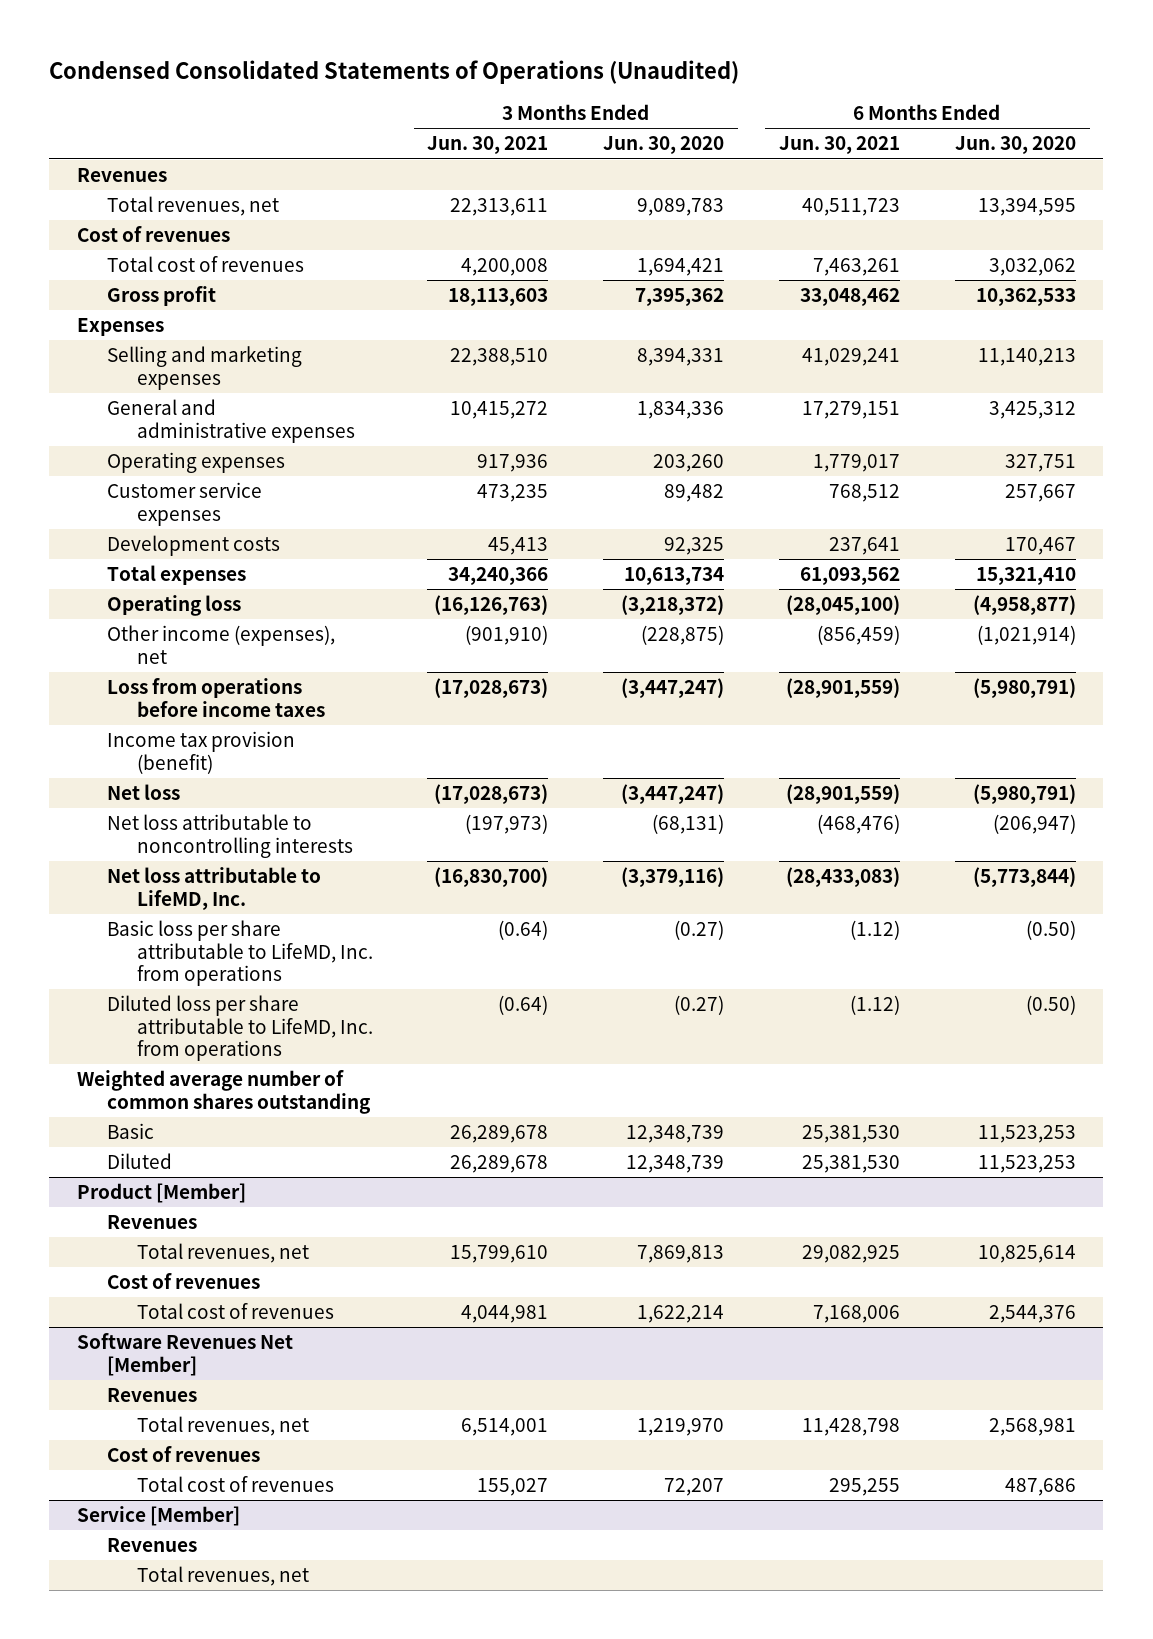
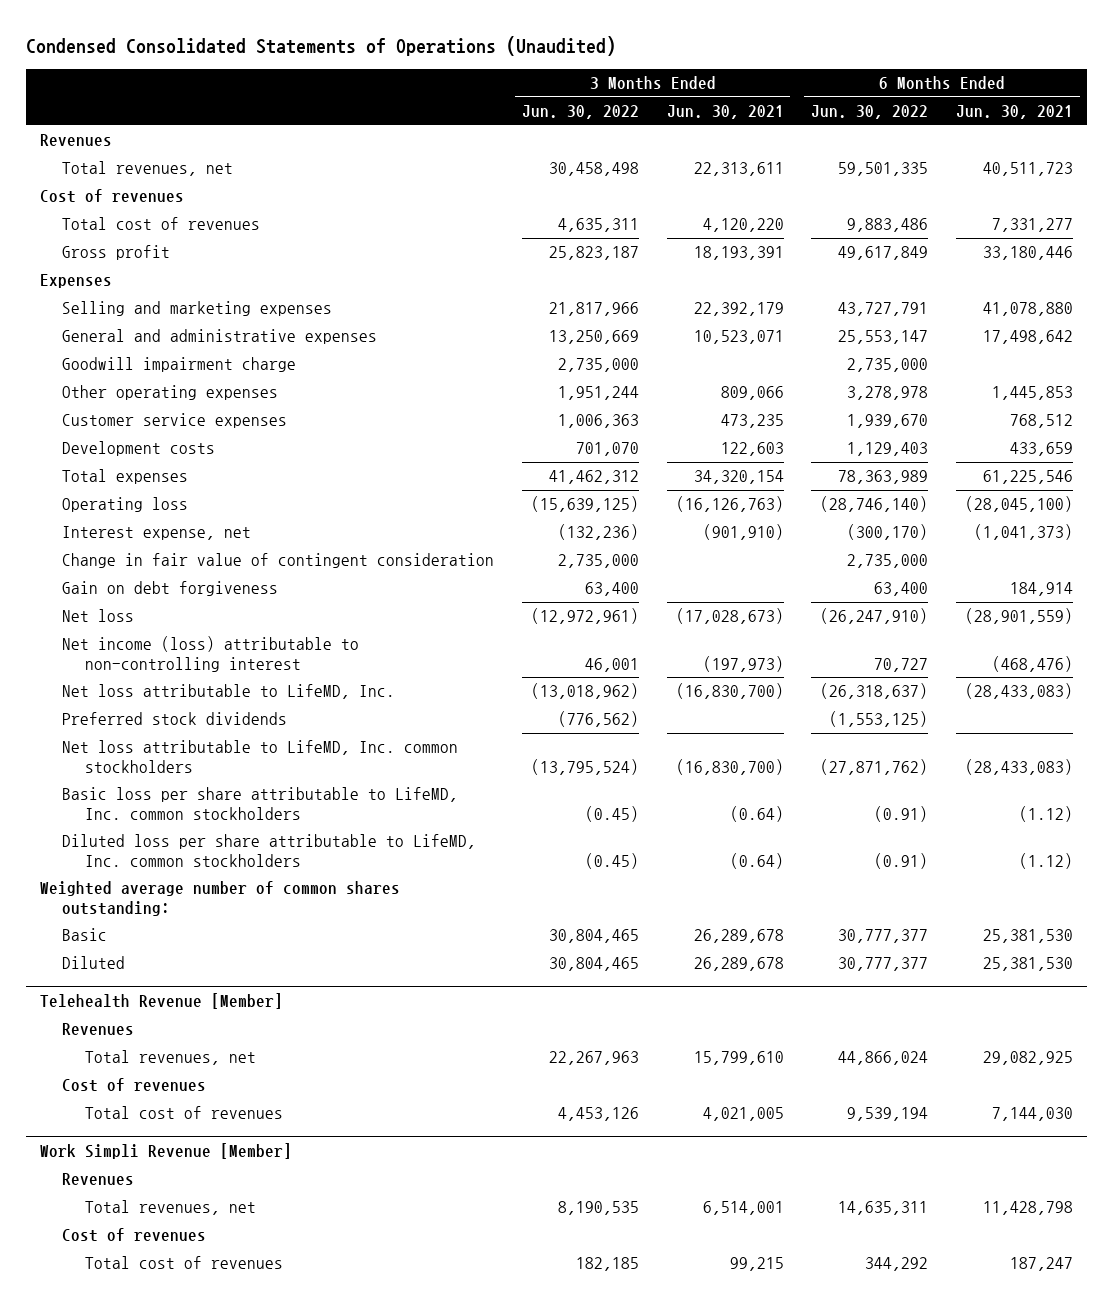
[603,136,725,155] Jun. 30, 2020 -> none
[954,136,1076,155] Jun. 30, 2020 -> none
none -> [521,105,639,120] Jun. 30, 2022
none -> [811,105,929,120] Jun. 30, 2022
[461,258,549,277] 4,200,008 -> [702,218,784,233] 4,120,220
[813,258,901,277] 7,463,261 -> [991,218,1073,233] 7,331,277
[448,288,549,307] 18,113,603 -> [693,246,784,261] 18,193,391
[800,288,901,307] 33,048,462 -> [982,246,1073,261] 33,180,446
[450,348,549,367] 22,388,510 -> [693,302,784,317] 22,392,179
[802,348,901,367] 41,029,241 -> [982,302,1073,317] 41,078,880
[450,401,549,420] 10,415,272 -> [693,330,784,345] 10,523,071
[802,401,901,420] 17,279,151 -> [982,330,1073,345] 17,498,642
none -> [62,357,297,373] Goodwill impairment charge
[106,452,285,474] Operating expenses -> [62,385,279,401] Other operating expenses
[477,454,549,473] 917,936 -> [720,386,784,401] 809,066
[813,454,901,473] 1,779,017 -> [991,386,1073,401] 1,445,853
[488,537,549,556] 45,413 -> [720,442,784,457] 122,603
[829,537,901,556] 237,641 -> [1009,442,1073,457] 433,659
[448,567,549,586] 34,240,366 -> [693,470,784,485] 34,320,154
[800,567,901,586] 61,093,562 -> [982,470,1073,485] 61,225,546
[106,625,335,664] Other income (expenses), net -> none
[106,678,325,717] Loss from operations before income taxes -> none
[106,731,295,774] Income tax provision (benefit) -> none
none -> [62,526,252,541] Interest expense, net
none -> [62,553,495,569] Change in fair value of contingent consideration
none -> [62,581,279,597] Gain on debt forgiveness
[106,814,353,858] Net loss attributable to noncontrolling interests -> [62,636,360,672] Net income (loss) attributable to non-controlling interest
none -> [62,712,288,726] Preferred stock dividends
none -> [62,740,459,773] Net loss attributable to LifeMD, Inc. common stockholders
[106,920,373,987] Basic loss per share attributable to LifeMD, Inc. from operations -> [62,787,459,820] Basic loss per share attributable to LifeMD, Inc. common stockholders
[106,995,373,1062] Diluted loss per share attributable to LifeMD, Inc. from operations -> [62,834,477,867] Diluted loss per share attributable to LifeMD, Inc. common stockholders
[76,1070,371,1114] Weighted average number of common shares outstanding -> [39,881,400,916] Weighted average number of common shares outstanding:
[76,1183,246,1204] Product [Member] -> none
none -> [39,993,283,1010] Telehealth Revenue [Member]
[76,1333,293,1376] Software Revenues Net [Member] -> none
[461,1305,549,1324] 4,044,981 -> [702,1107,784,1122] 4,021,005
[813,1305,901,1324] 7,168,006 -> [991,1107,1073,1122] 7,144,030
none -> [39,1143,292,1160] Work Simpli Revenue [Member]
[76,1506,240,1527] Service [Member] -> none
[106,1538,197,1553] Revenues -> none
[136,1566,309,1587] Total revenues, net -> none
[477,1478,549,1497] 155,027 -> [729,1257,784,1272] 99,215
[829,1478,901,1497] 295,255 -> [1009,1257,1073,1272] 187,247

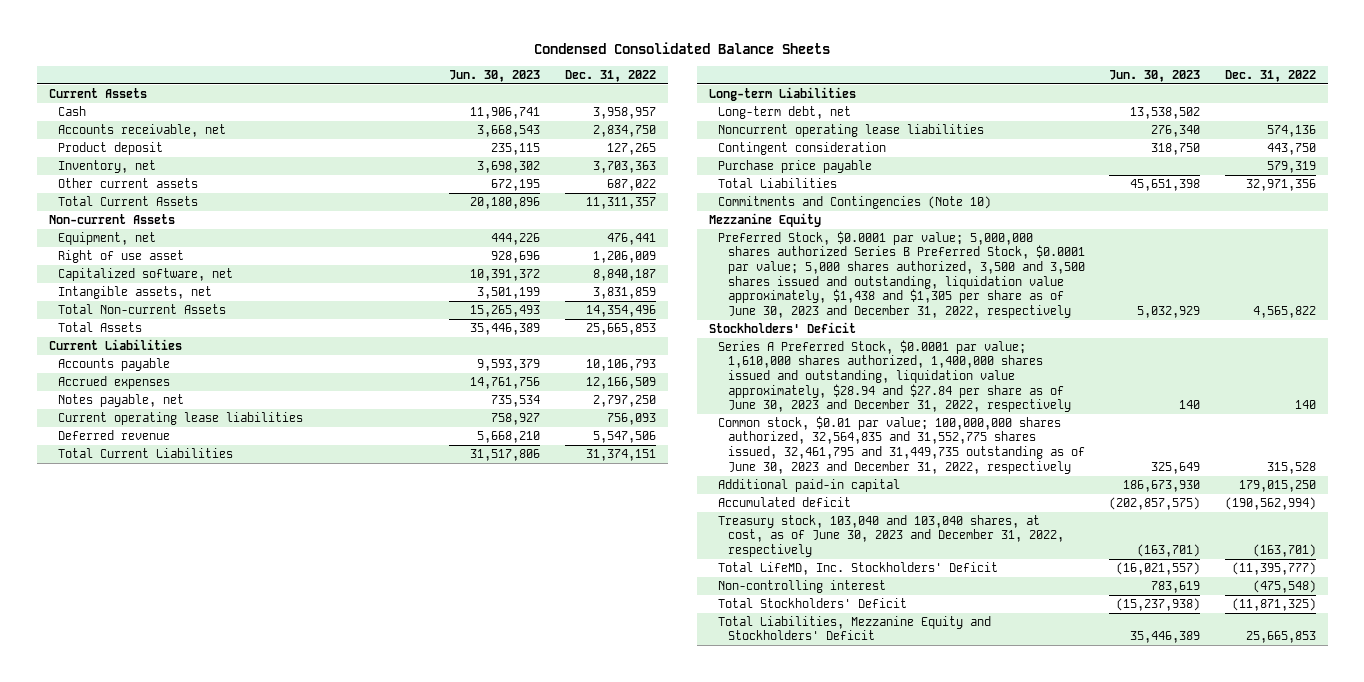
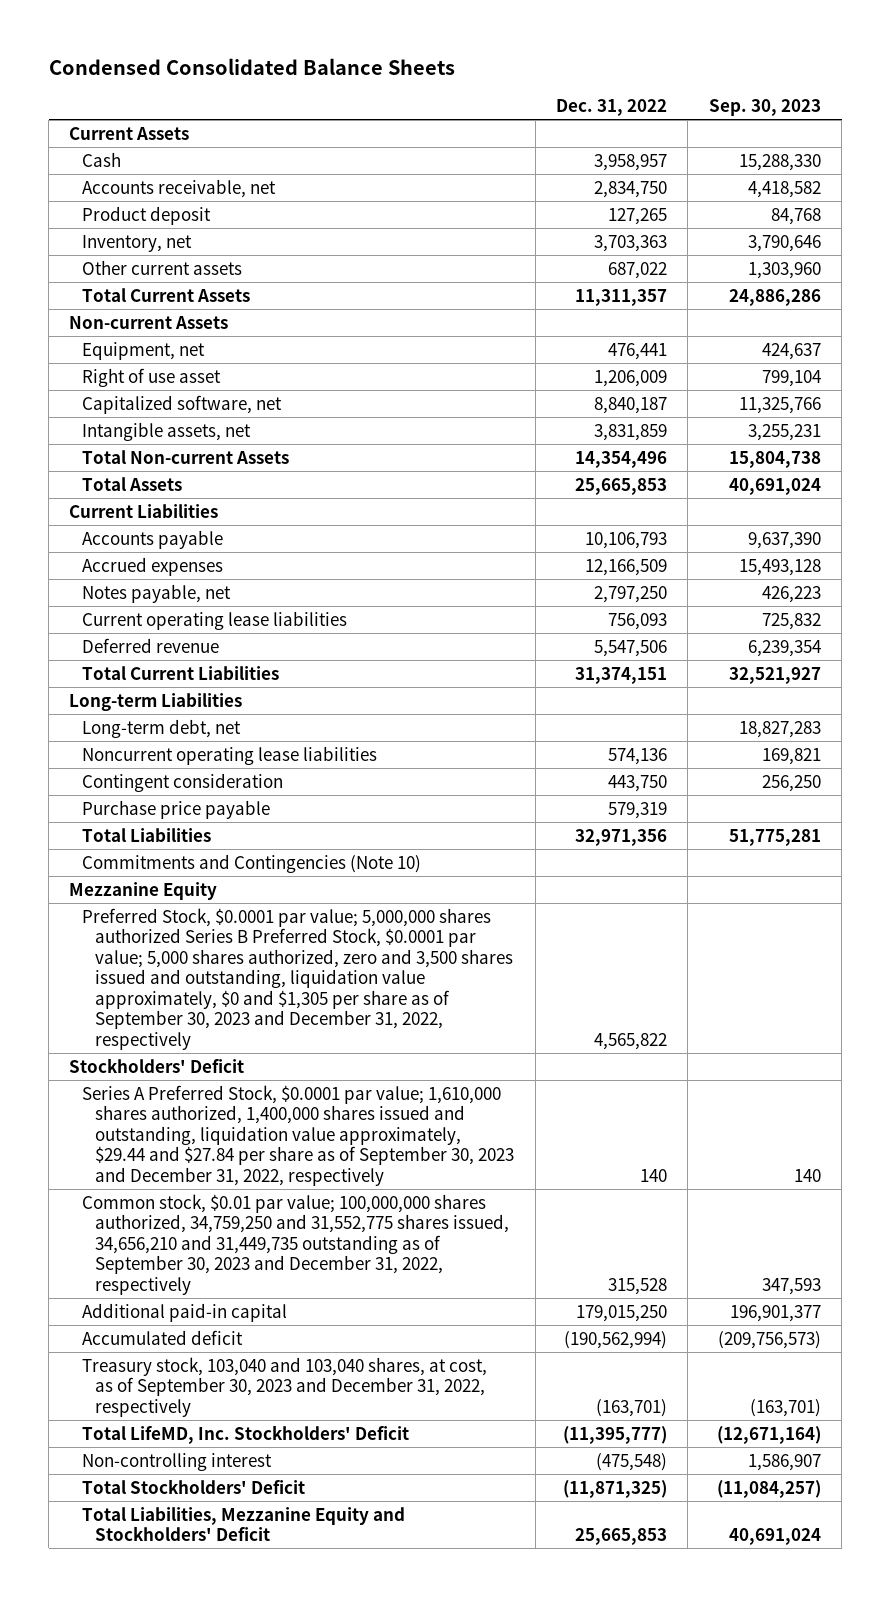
[449,69,541,82] Jun. 30, 2023 -> none
none -> [708,99,821,117] Sep. 30, 2023
[718,230,1085,319] Preferred Stock, $0.0001 par value; 5,000,000 shares authorized Series B Preferred Stock, $0.0001 par value; 5,000 shares authorized, 3,500 and 3,500 shares issued and outstanding, liquidation value approximately, $1,438 and $1,305 per share as of June 30, 2023 and December 31, 2022, respectively -> [82,907,514,1051] Preferred Stock, $0.0001 par value; 5,000,000 shares authorized Series B Preferred Stock, $0.0001 par value; 5,000 shares authorized, zero and 3,500 shares issued and outstanding, liquidation value approximately, $0 and $1,305 per share as of September 30, 2023 and December 31, 2022, respectively
[718,339,1071,413] Series A Preferred Stock, $0.0001 par value; 1,610,000 shares authorized, 1,400,000 shares issued and outstanding, liquidation value approximately, $28.94 and $27.84 per share as of June 30, 2023 and December 31, 2022, respectively -> [82,1084,515,1186] Series A Preferred Stock, $0.0001 par value; 1,610,000 shares authorized, 1,400,000 shares issued and outstanding, liquidation value approximately, $29.44 and $27.84 per share as of September 30, 2023 and December 31, 2022, respectively
[718,415,1085,474] Common stock, $0.01 par value; 100,000,000 shares authorized, 32,564,835 and 31,552,775 shares issued, 32,461,795 and 31,449,735 outstanding as of June 30, 2023 and December 31, 2022, respectively -> [82,1193,510,1295] Common stock, $0.01 par value; 100,000,000 shares authorized, 34,759,250 and 31,552,775 shares issued, 34,656,210 and 31,449,735 outstanding as of September 30, 2023 and December 31, 2022, respectively
[718,514,1064,558] Treasury stock, 103,040 and 103,040 shares, at cost, as of June 30, 2023 and December 31, 2022, respectively -> [82,1356,488,1417] Treasury stock, 103,040 and 103,040 shares, at cost, as of September 30, 2023 and December 31, 2022, respectively

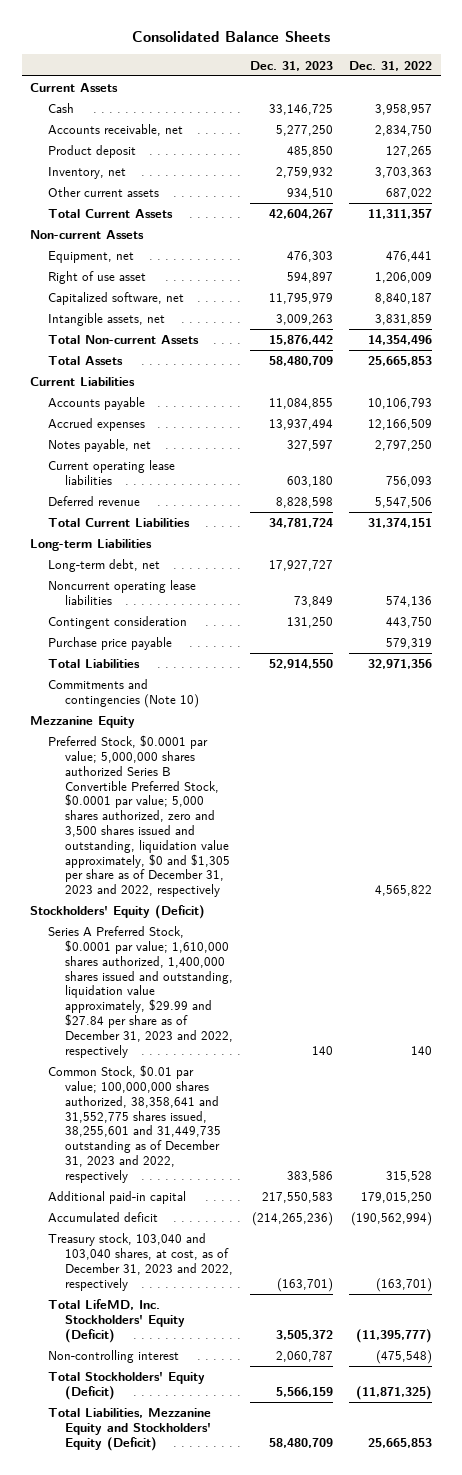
[48,58,455,76] Condensed Consolidated Balance Sheets -> [132,30,331,42] Consolidated Balance Sheets
[708,99,821,117] Sep. 30, 2023 -> none
none -> [249,60,333,71] Dec. 31, 2023
[82,853,422,873] Commitments and Contingencies (Note 10) -> [47,679,200,708] Commitments and contingencies (Note 10)
[82,907,514,1051] Preferred Stock, $0.0001 par value; 5,000,000 shares authorized Series B Preferred Stock, $0.0001 par value; 5,000 shares authorized, zero and 3,500 shares issued and outstanding, liquidation value approximately, $0 and $1,305 per share as of September 30, 2023 and December 31, 2022, respectively -> [47,735,231,898] Preferred Stock, $0.0001 par value; 5,000,000 shares authorized Series B Convertible Preferred Stock, $0.0001 par value; 5,000 shares authorized, zero and 3,500 shares issued and outstanding, liquidation value approximately, $0 and $1,305 per share as of December 31, 2023 and 2022, respectively
[69,1057,245,1073] Stockholders' Deficit -> [30,905,206,920] Stockholders' Equity (Deficit)
[82,1084,515,1186] Series A Preferred Stock, $0.0001 par value; 1,610,000 shares authorized, 1,400,000 shares issued and outstanding, liquidation value approximately, $29.44 and $27.84 per share as of September 30, 2023 and December 31, 2022, respectively -> [47,926,234,1058] Series A Preferred Stock, $0.0001 par value; 1,610,000 shares authorized, 1,400,000 shares issued and outstanding, liquidation value approximately, $29.99 and $27.84 per share as of December 31, 2023 and 2022, respectively
[82,1193,510,1295] Common stock, $0.01 par value; 100,000,000 shares authorized, 34,759,250 and 31,552,775 shares issued, 34,656,210 and 31,449,735 outstanding as of September 30, 2023 and December 31, 2022, respectively -> [47,1065,222,1183] Common Stock, $0.01 par value; 100,000,000 shares authorized, 38,358,641 and 31,552,775 shares issued, 38,255,601 and 31,449,735 outstanding as of December 31, 2023 and 2022, respectively
[82,1356,488,1417] Treasury stock, 103,040 and 103,040 shares, at cost, as of September 30, 2023 and December 31, 2022, respectively -> [47,1233,234,1291] Treasury stock, 103,040 and 103,040 shares, at cost, as of December 31, 2023 and 2022, respectively
[82,1424,410,1444] Total LifeMD, Inc. Stockholders' Deficit -> [47,1299,186,1343] Total LifeMD, Inc. Stockholders' Equity (Deficit)
[82,1478,306,1494] Total Stockholders' Deficit -> [47,1372,205,1400] Total Stockholders' Equity (Deficit)
[82,1506,406,1542] Total Liabilities, Mezzanine Equity and Stockholders' Deficit -> [47,1408,212,1451] Total Liabilities, Mezzanine Equity and Stockholders' Equity (Deficit)

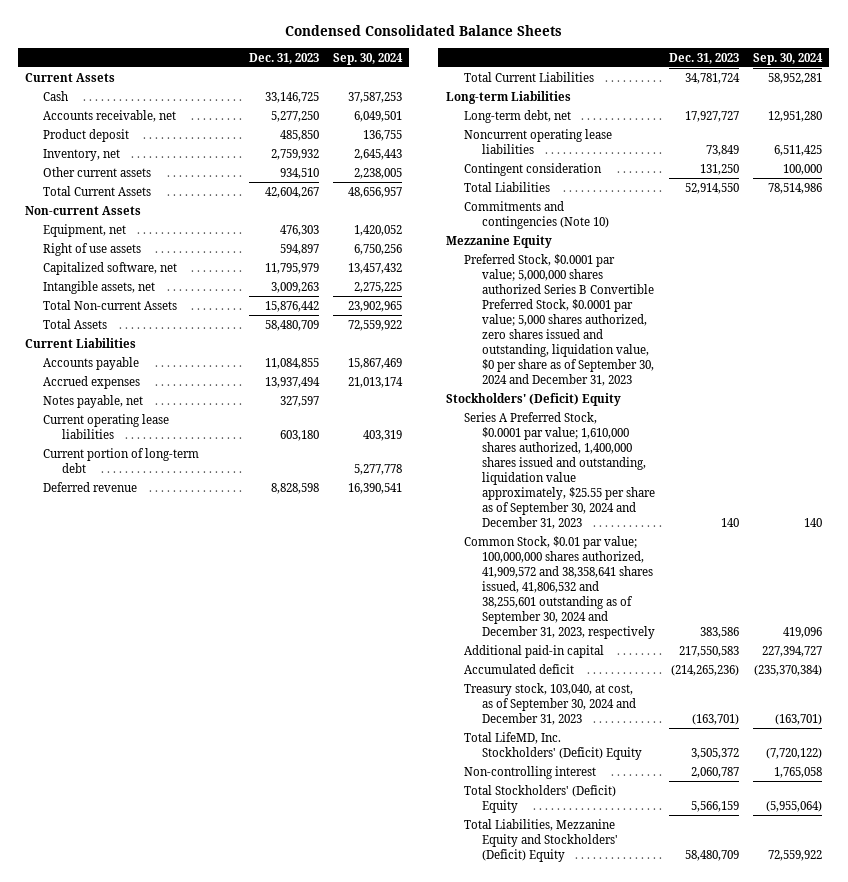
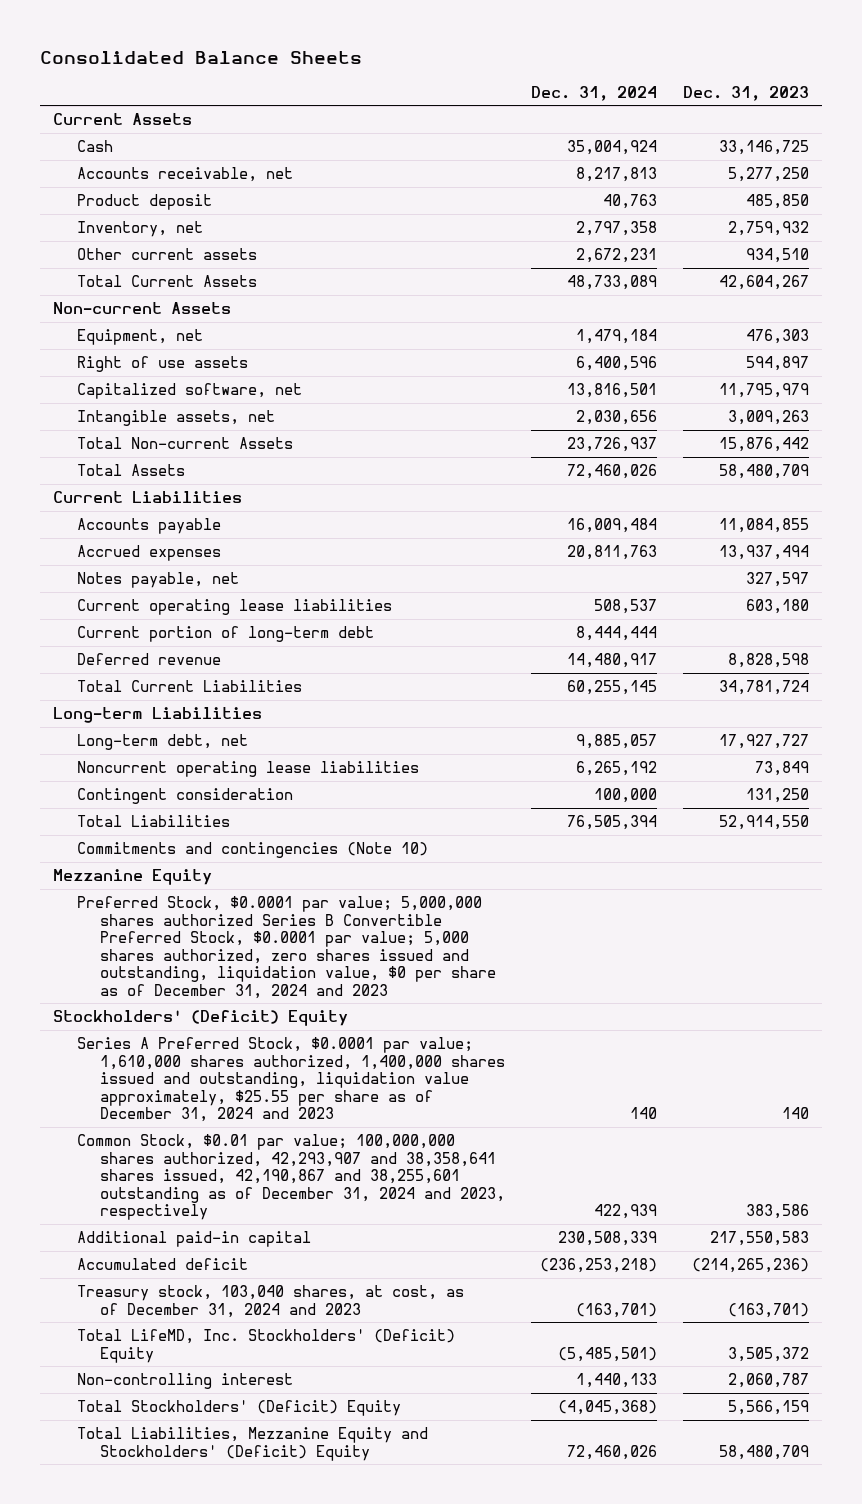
[284,25,562,37] Condensed Consolidated Balance Sheets -> [40,50,363,64] Consolidated Balance Sheets
[333,52,404,65] Sep. 30, 2024 -> none
none -> [530,85,657,101] Dec. 31, 2024
[463,253,654,386] Preferred Stock, $0.0001 par value; 5,000,000 shares authorized Series B Convertible Preferred Stock, $0.0001 par value; 5,000 shares authorized, zero shares issued and outstanding, liquidation value, $0 per share as of September 30, 2024 and December 31, 2023 -> [76,896,497,999] Preferred Stock, $0.0001 par value; 5,000,000 shares authorized Series B Convertible Preferred Stock, $0.0001 par value; 5,000 shares authorized, zero shares issued and outstanding, liquidation value, $0 per share as of December 31, 2024 and 2023
[463,411,655,529] Series A Preferred Stock, $0.0001 par value; 1,610,000 shares authorized, 1,400,000 shares issued and outstanding, liquidation value approximately, $25.55 per share as of September 30, 2024 and December 31, 2023 -> [76,1037,506,1123] Series A Preferred Stock, $0.0001 par value; 1,610,000 shares authorized, 1,400,000 shares issued and outstanding, liquidation value approximately, $25.55 per share as of December 31, 2024 and 2023
[463,535,655,639] Common Stock, $0.01 par value; 100,000,000 shares authorized, 41,909,572 and 38,358,641 shares issued, 41,806,532 and 38,255,601 outstanding as of September 30, 2024 and December 31, 2023, respectively -> [76,1134,506,1221] Common Stock, $0.01 par value; 100,000,000 shares authorized, 42,293,907 and 38,358,641 shares issued, 42,190,867 and 38,255,601 outstanding as of December 31, 2024 and 2023, respectively
[463,682,636,725] Treasury stock, 103,040, at cost, as of September 30, 2024 and December 31, 2023 -> [76,1285,464,1318] Treasury stock, 103,040 shares, at cost, as of December 31, 2024 and 2023

